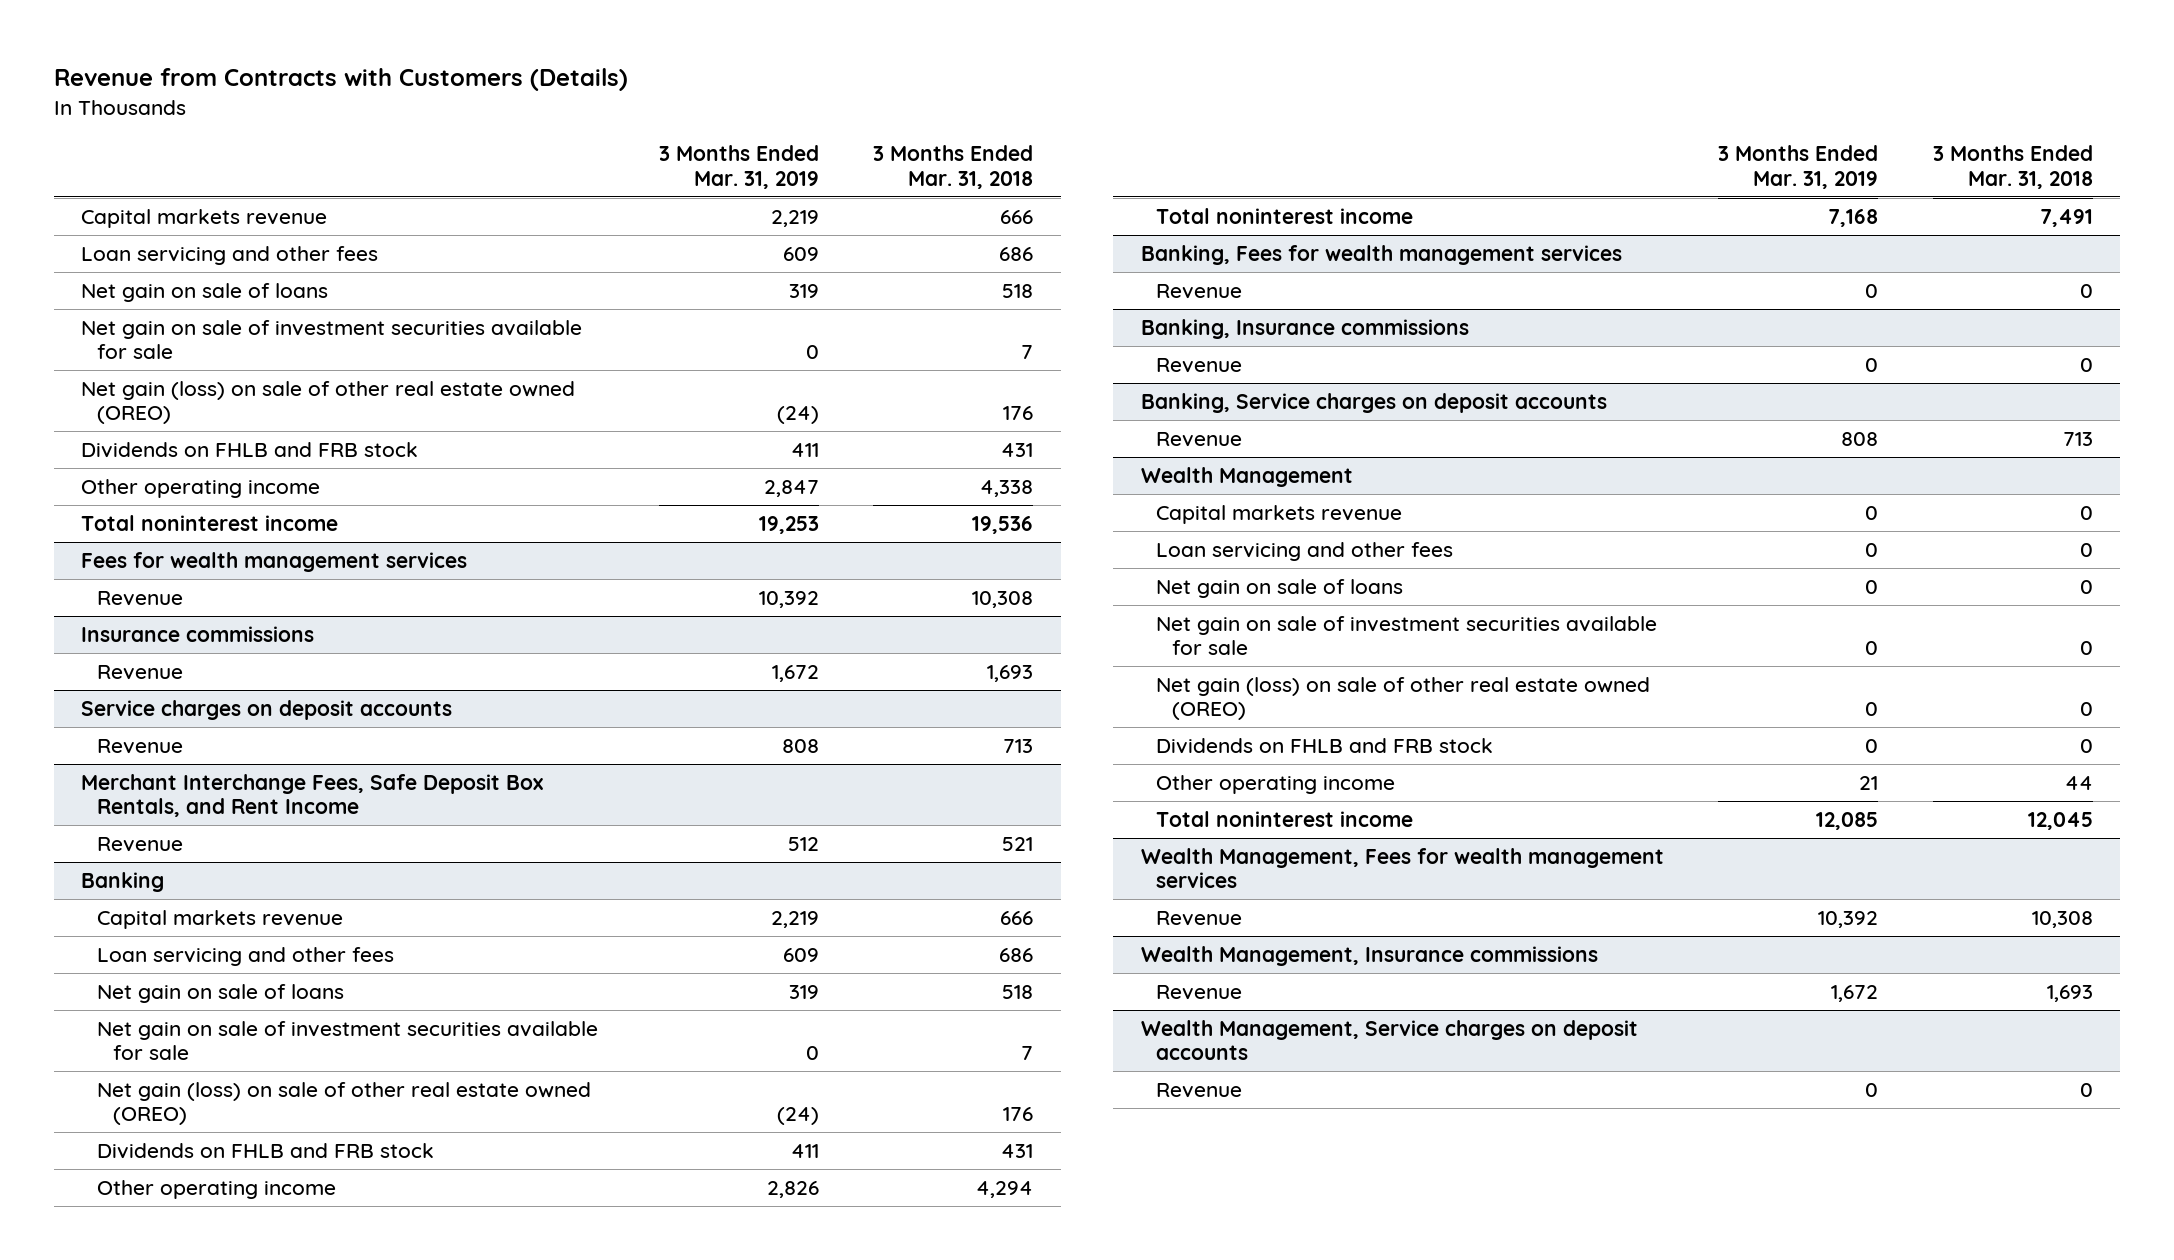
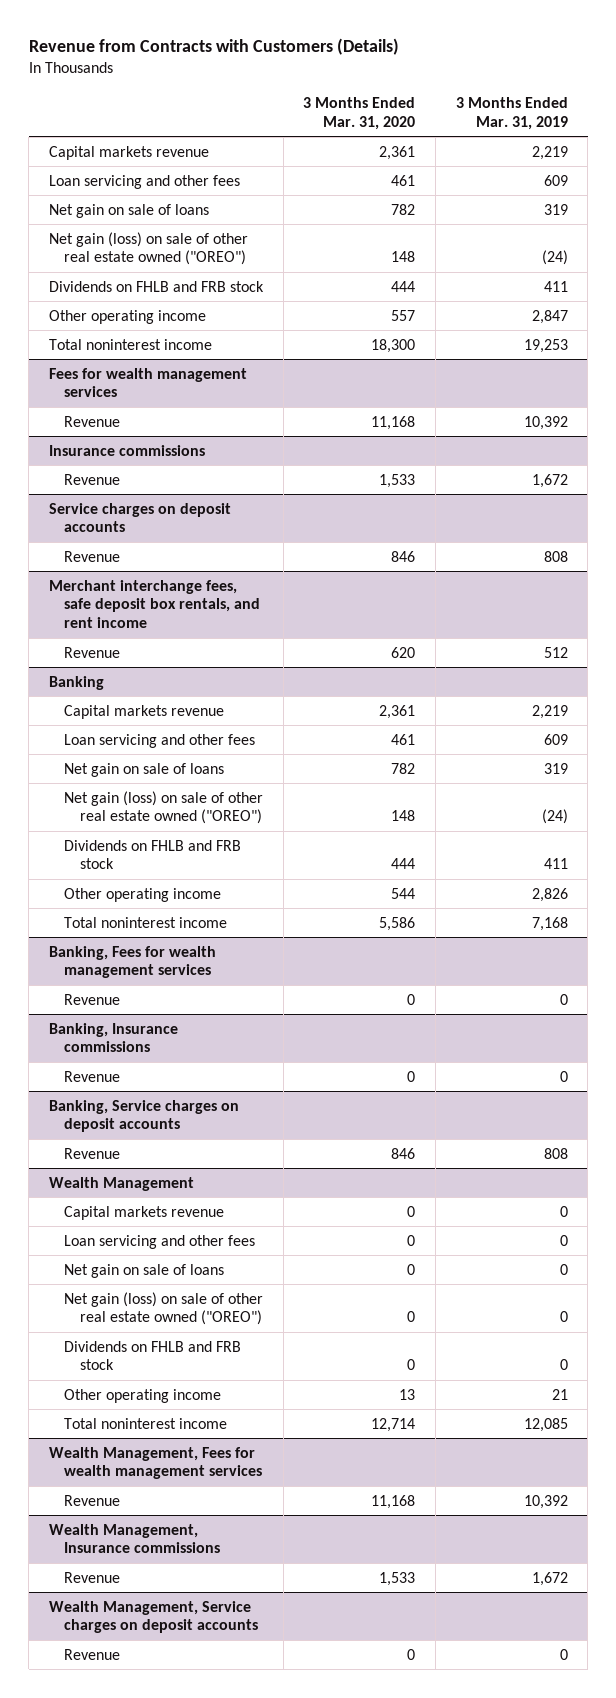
[873,145,1034,189] 3 Months Ended Mar. 31, 2018 -> none
none -> [303,96,416,130] 3 Months Ended Mar. 31, 2020
[81,319,583,360] Net gain on sale of investment securities available for sale -> none
[81,380,576,425] Net gain (loss) on sale of other real estate owned (OREO) -> [48,231,248,266] Net gain (loss) on sale of other real estate owned ("OREO")
[81,773,544,818] Merchant Interchange Fees, Safe Deposit Box Rentals, and Rent Income -> [48,579,261,629] Merchant interchange fees, safe deposit box rentals, and rent income
[96,1020,598,1061] Net gain on sale of investment securities available for sale -> none
[96,1081,591,1126] Net gain (loss) on sale of other real estate owned (OREO) -> [64,790,264,825] Net gain (loss) on sale of other real estate owned ("OREO")
[1156,615,1658,656] Net gain on sale of investment securities available for sale -> none
[1156,676,1651,721] Net gain (loss) on sale of other real estate owned (OREO) -> [64,1291,264,1326] Net gain (loss) on sale of other real estate owned ("OREO")

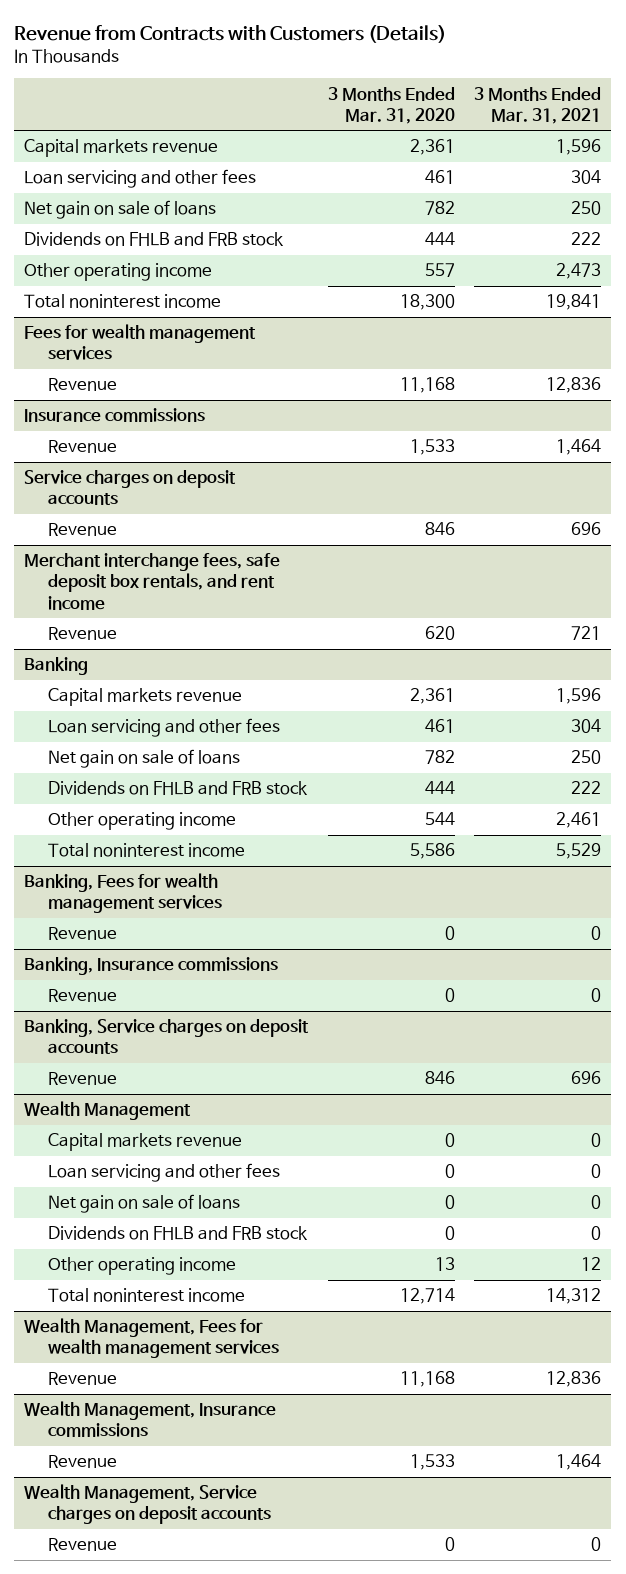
[455,96,568,130] 3 Months Ended Mar. 31, 2019 -> none
none -> [474,86,602,124] 3 Months Ended Mar. 31, 2021
[48,231,248,266] Net gain (loss) on sale of other real estate owned ("OREO") -> none
[64,790,264,825] Net gain (loss) on sale of other real estate owned ("OREO") -> none
[64,1291,264,1326] Net gain (loss) on sale of other real estate owned ("OREO") -> none

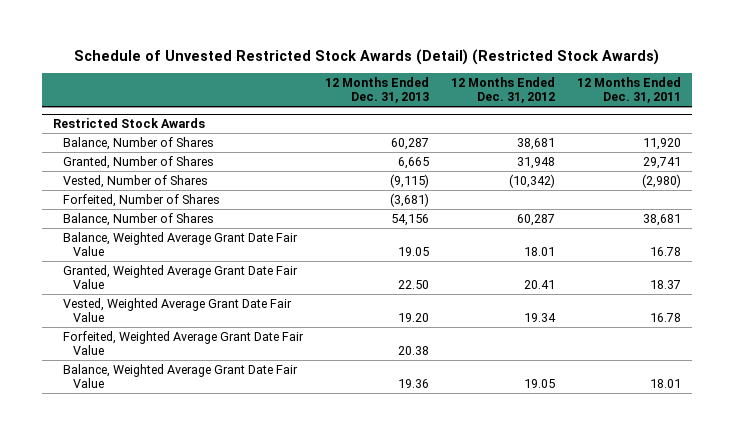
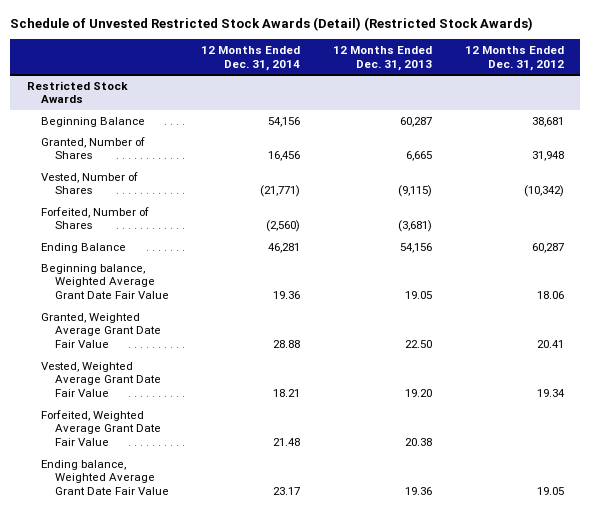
[577,77,682,104] 12 Months Ended Dec. 31, 2011 -> none
none -> [201,46,301,71] 12 Months Ended Dec. 31, 2014
[62,136,214,150] Balance, Number of Shares -> [40,116,145,127] Beginning Balance
[62,212,214,226] Balance, Number of Shares -> [40,242,126,253] Ending Balance
[62,231,298,257] Balance, Weighted Average Grant Date Fair Value -> [40,263,169,300] Beginning balance, Weighted Average Grant Date Fair Value
[523,247,555,257] 18.01 -> [536,291,564,300] 18.06
[62,363,298,389] Balance, Weighted Average Grant Date Fair Value -> [40,459,169,496] Ending balance, Weighted Average Grant Date Fair Value

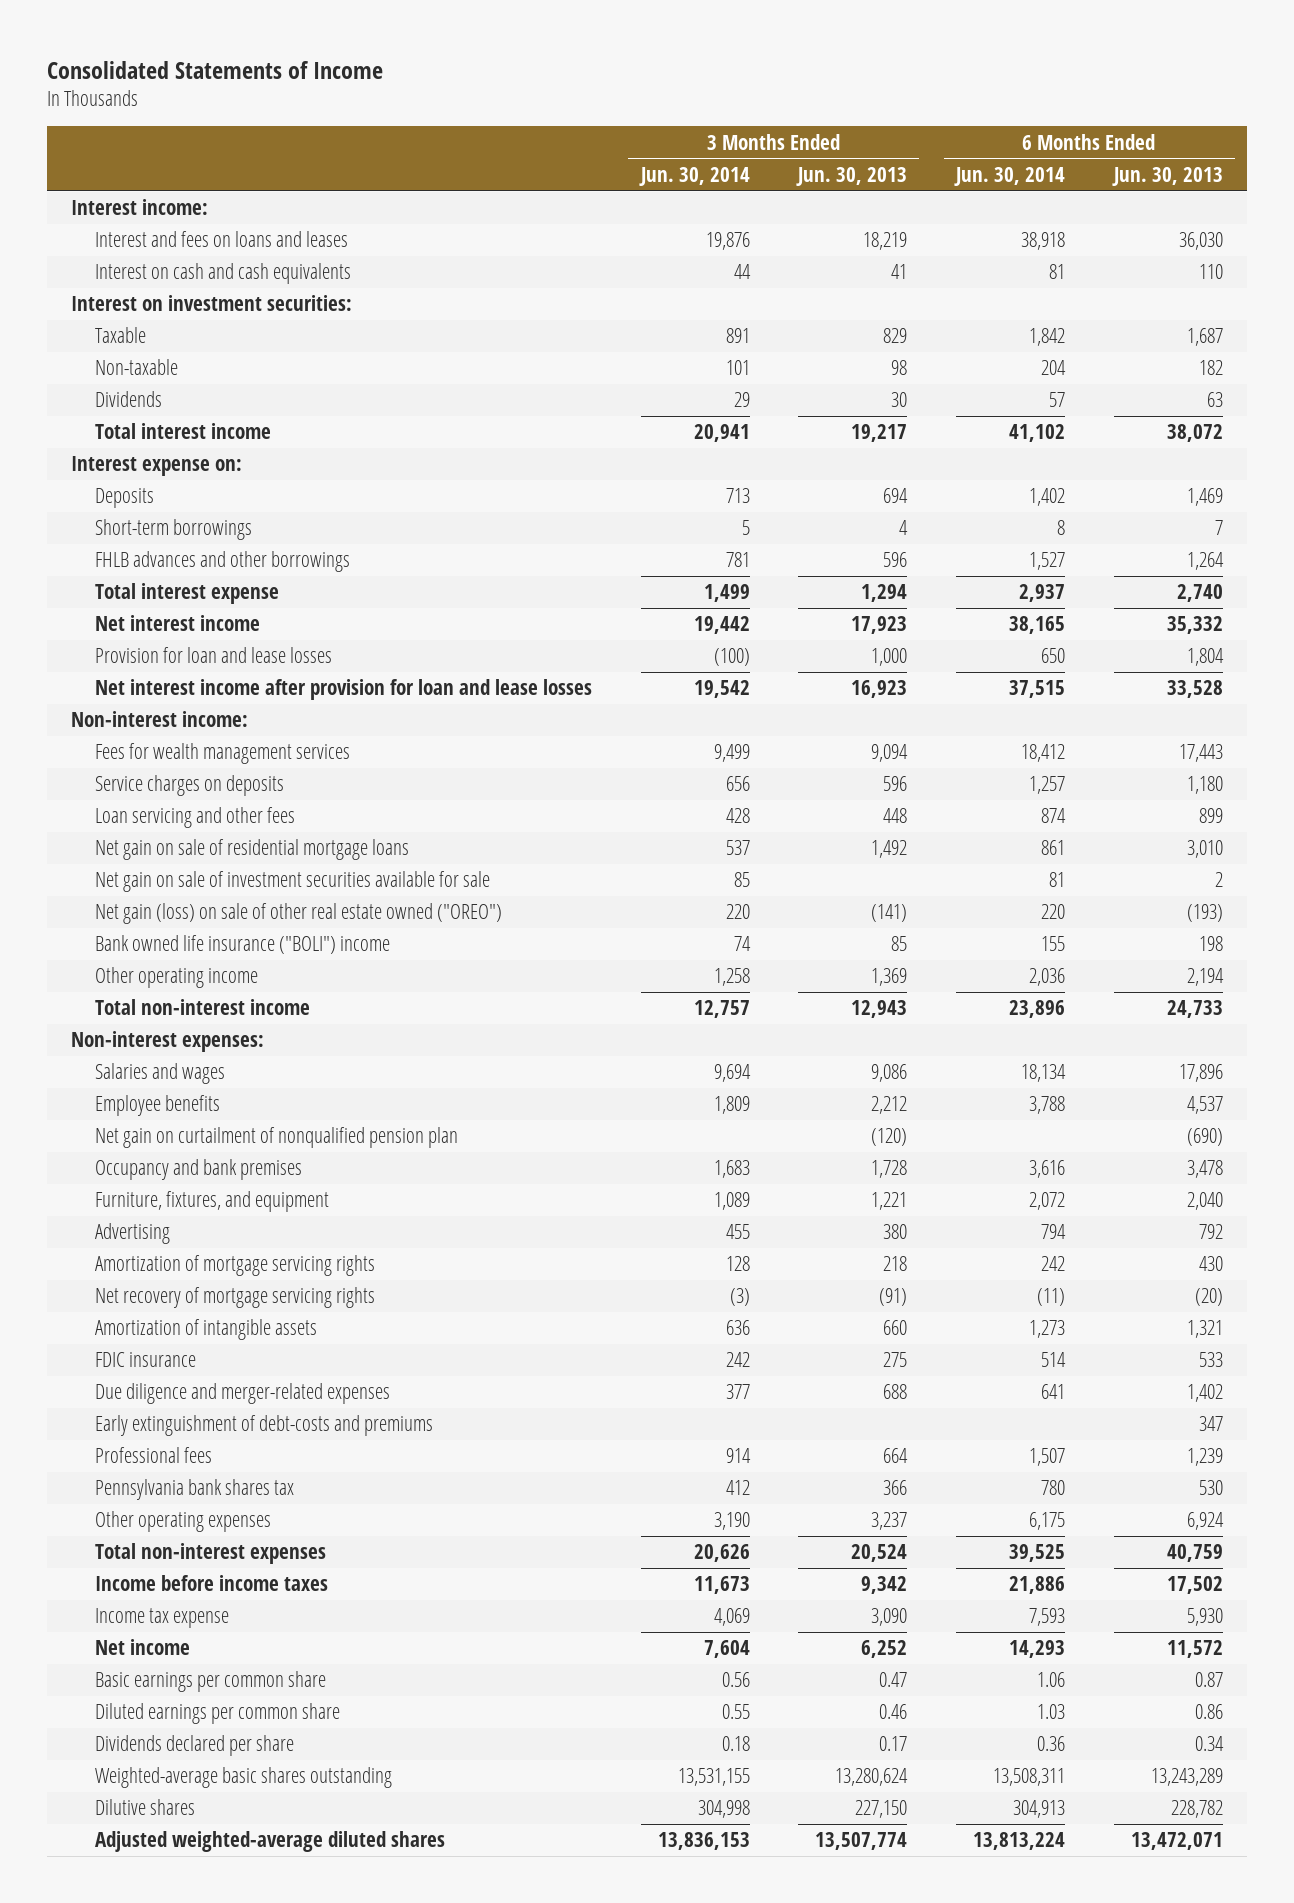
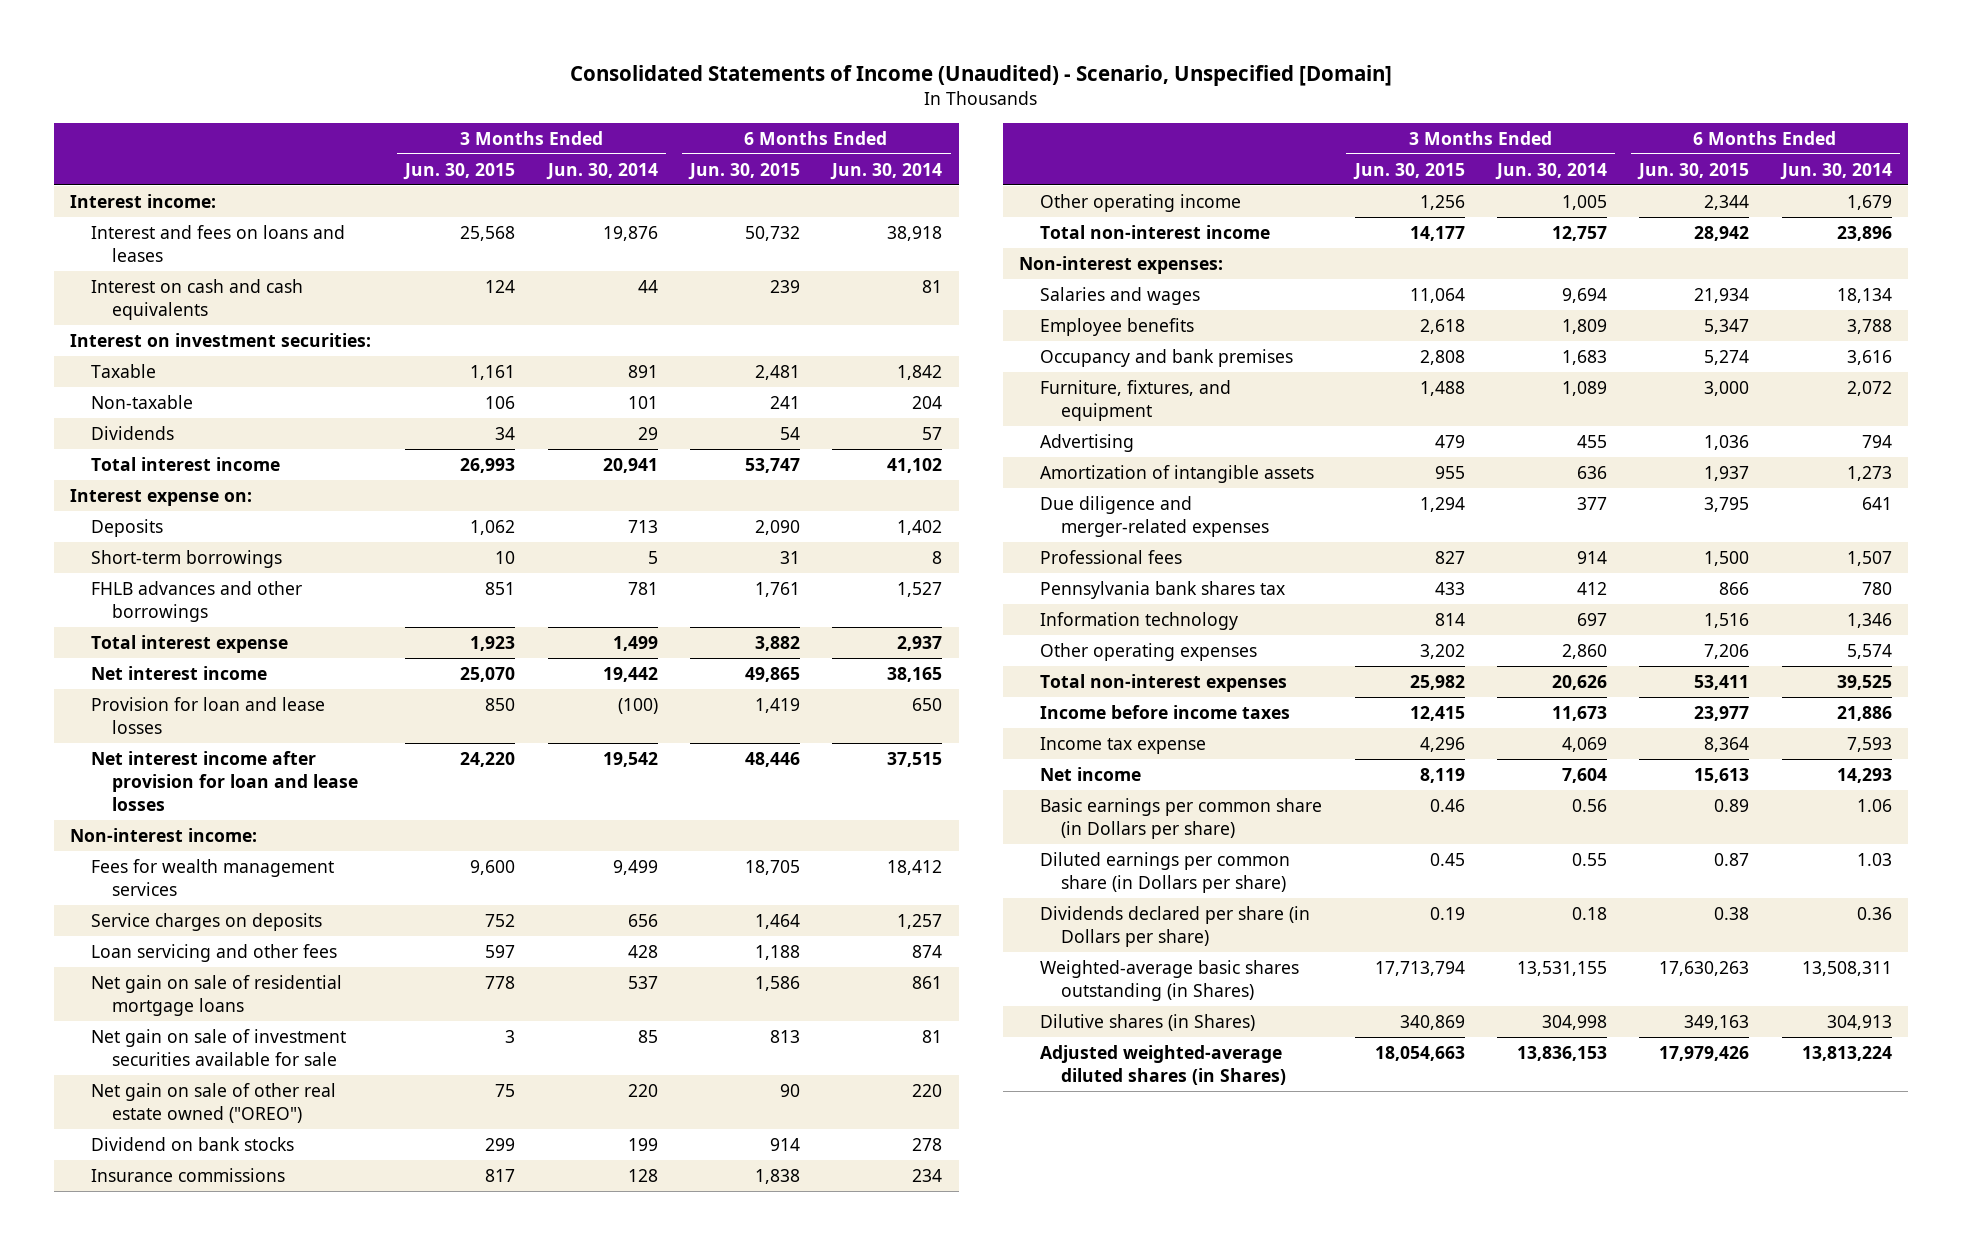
[46,60,383,79] Consolidated Statements of Income -> [569,65,1392,87] Consolidated Statements of Income (Unaudited) - Scenario, Unspecified [Domain]
[796,166,908,186] Jun. 30, 2013 -> none
[1111,166,1223,186] Jun. 30, 2013 -> none
none -> [403,162,516,180] Jun. 30, 2015
none -> [688,162,801,180] Jun. 30, 2015
[94,935,390,955] Bank owned life insurance ("BOLI") income -> none
[94,903,502,925] Net gain (loss) on sale of other real estate owned ("OREO") -> [91,1082,337,1123] Net gain on sale of other real estate owned ("OREO")
none -> [91,1136,295,1151] Dividend on bank stocks
none -> [91,1167,286,1182] Insurance commissions
[713,968,750,987] 1,258 -> [1561,194,1607,210] 1,005
[1028,968,1065,987] 2,036 -> [1846,194,1892,210] 1,679
[94,1127,458,1149] Net gain on curtailment of nonqualified pension plan -> none
[94,1255,375,1277] Amortization of mortgage servicing rights -> none
[94,1287,375,1309] Net recovery of mortgage servicing rights -> none
[94,1352,196,1368] FDIC insurance -> none
[94,1415,433,1437] Early extinguishment of debt-costs and premiums -> none
none -> [1040,611,1239,630] Information technology
[713,1512,750,1531] 3,190 -> [1561,643,1607,659] 2,860
[1028,1512,1065,1531] 6,175 -> [1846,643,1892,659] 5,574
[94,1671,326,1693] Basic earnings per common share -> [1040,797,1323,839] Basic earnings per common share (in Dollars per share)
[94,1703,340,1725] Diluted earnings per common share -> [1040,851,1291,893] Diluted earnings per common share (in Dollars per share)
[94,1735,294,1757] Dividends declared per share -> [1040,905,1311,947] Dividends declared per share (in Dollars per share)
[94,1767,392,1789] Weighted-average basic shares outstanding -> [1040,959,1300,1001] Weighted-average basic shares outstanding (in Shares)
[94,1799,195,1816] Dilutive shares -> [1040,1013,1256,1031] Dilutive shares (in Shares)
[94,1831,445,1853] Adjusted weighted-average diluted shares -> [1040,1044,1287,1085] Adjusted weighted-average diluted shares (in Shares)

